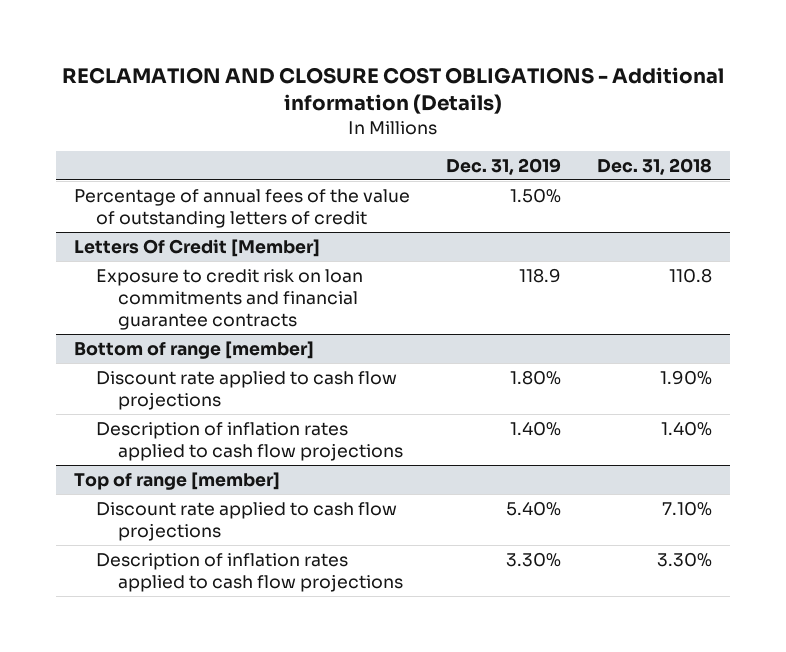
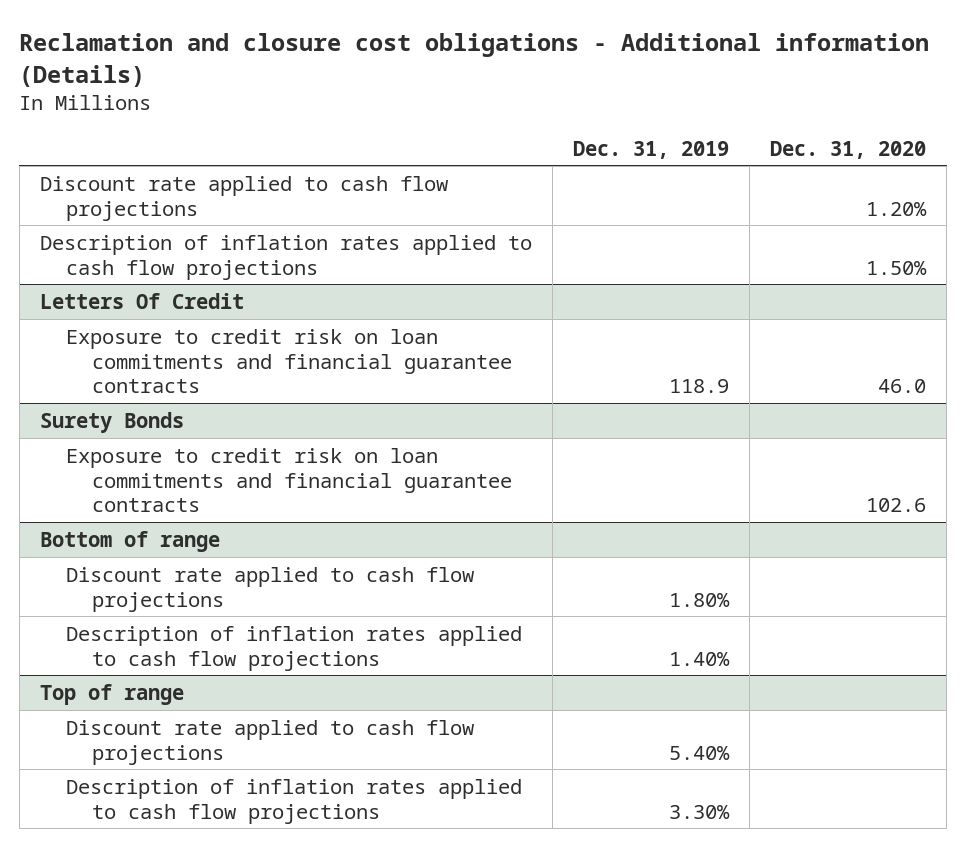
[62,67,725,115] RECLAMATION AND CLOSURE COST OBLIGATIONS - Additional information (Details) -> [19,33,930,87] Reclamation and closure cost obligations - Additional information (Details)
[597,157,713,175] Dec. 31, 2018 -> none
none -> [770,140,927,159] Dec. 31, 2020
[74,188,411,229] Percentage of annual fees of the value of outstanding letters of credit -> none
none -> [39,175,448,221] Discount rate applied to cash flow projections
none -> [39,234,532,280] Description of inflation rates applied to cash flow projections
[74,238,321,257] Letters Of Credit [Member] -> [39,292,244,309] Letters Of Credit
none -> [39,411,184,433] Surety Bonds
none -> [65,447,512,513] Exposure to credit risk on loan commitments and financial guarantee contracts
[74,340,315,359] Bottom of range [member] -> [39,530,220,552] Bottom of range
[74,471,281,490] Top of range [member] -> [39,683,184,705] Top of range

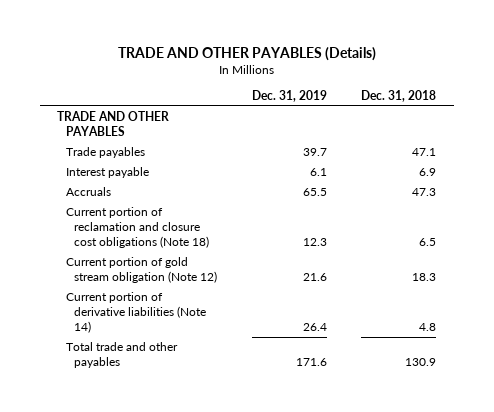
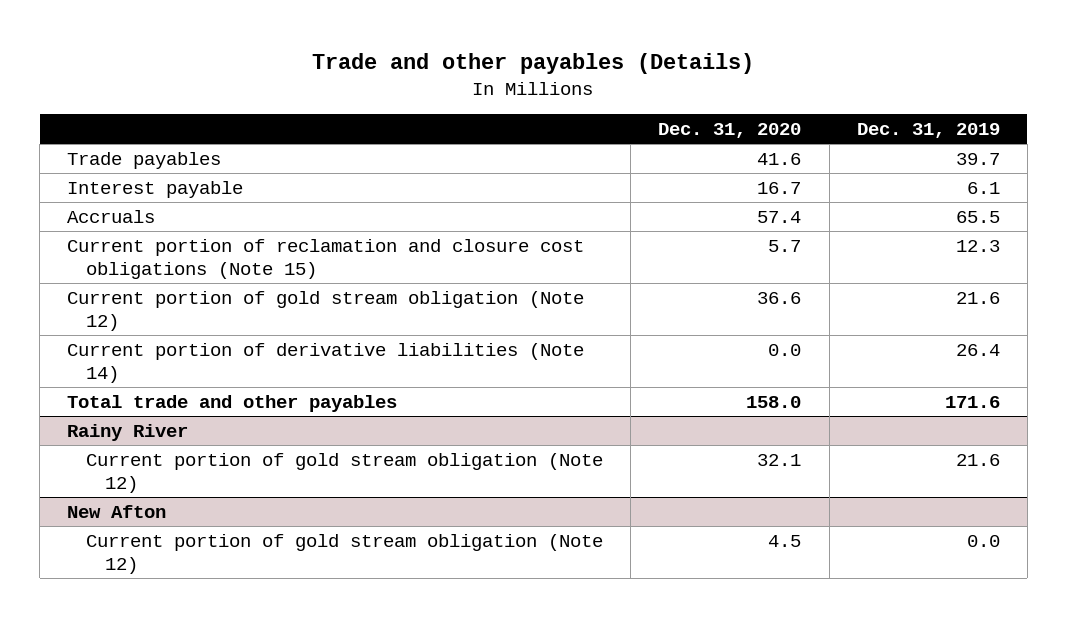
[117,47,376,62] TRADE AND OTHER PAYABLES (Details) -> [312,53,755,75] Trade and other payables (Details)
[361,89,437,102] Dec. 31, 2018 -> none
none -> [658,122,802,138] Dec. 31, 2020
[57,111,170,137] TRADE AND OTHER PAYABLES -> none
[65,207,210,249] Current portion of reclamation and closure cost obligations (Note 18) -> [67,238,585,280] Current portion of reclamation and closure cost obligations (Note 15)
none -> [67,423,189,441] Rainy River
none -> [86,452,604,494] Current portion of gold stream obligation (Note 12)
none -> [67,504,167,518] New Afton
none -> [86,533,604,575] Current portion of gold stream obligation (Note 12)

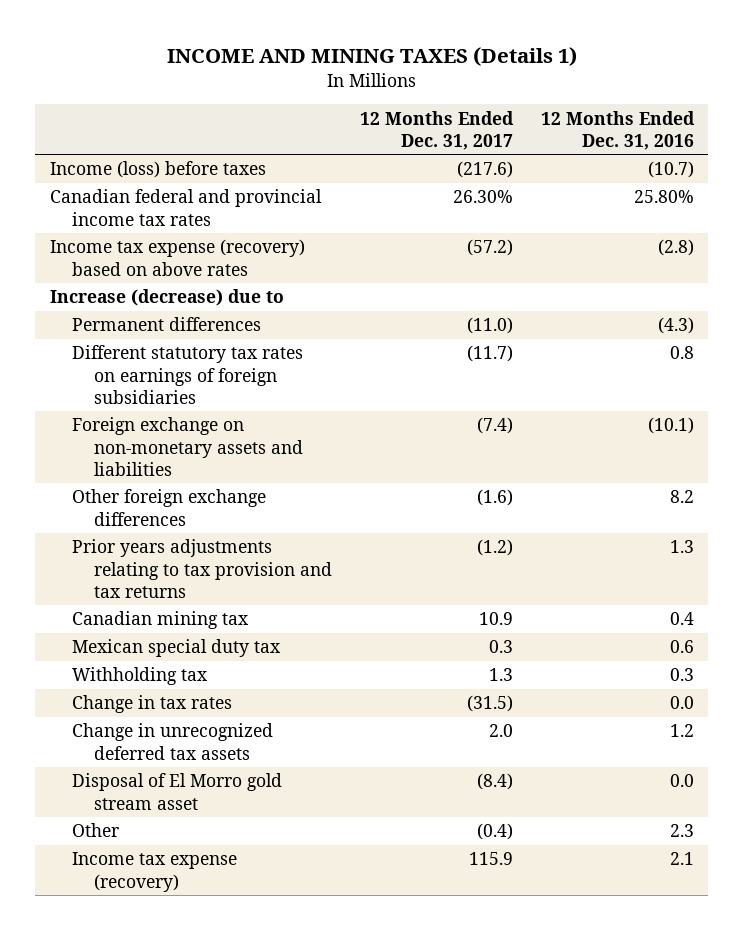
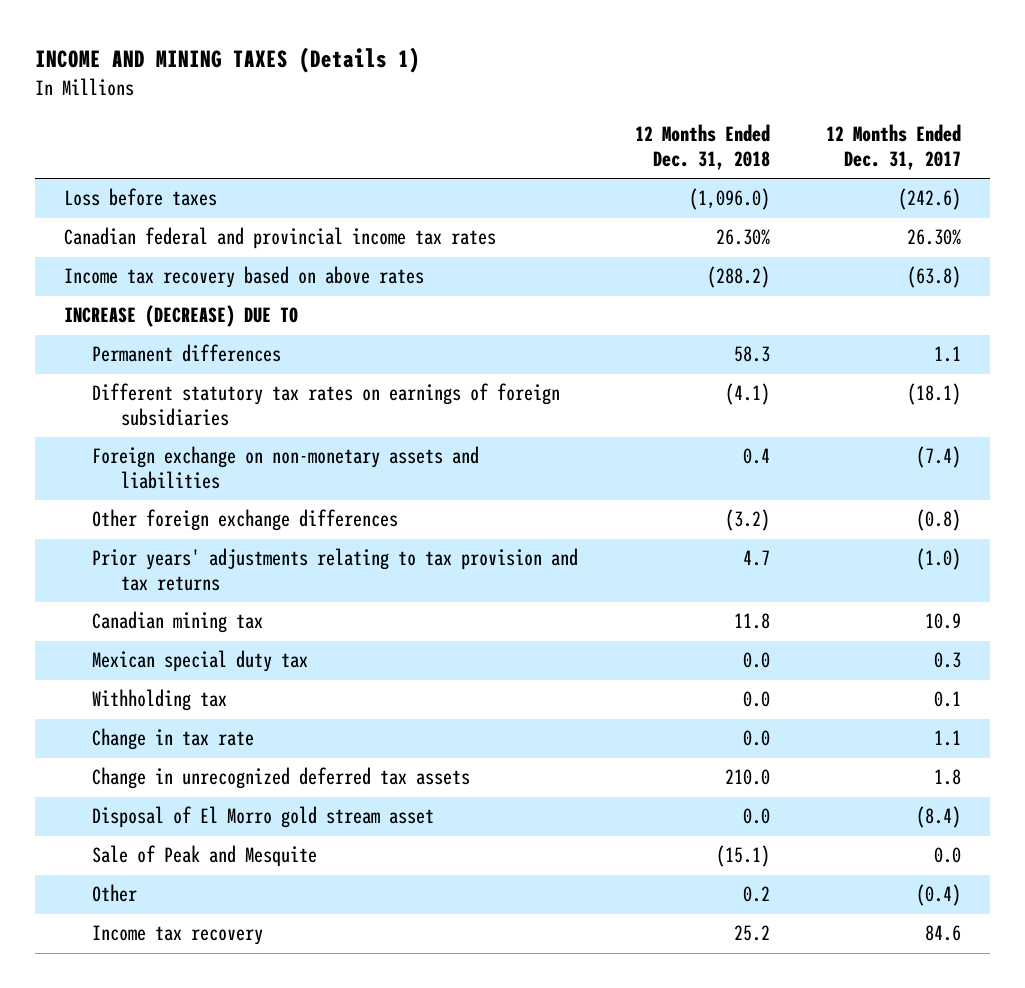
[541,110,696,150] 12 Months Ended Dec. 31, 2016 -> none
none -> [634,124,770,171] 12 Months Ended Dec. 31, 2018
[49,161,266,179] Income (loss) before taxes -> [63,188,217,207] Loss before taxes
[457,161,514,179] (217.6) -> [898,188,962,211] (242.6)
[49,239,305,276] Income tax expense (recovery) based on above rates -> [63,266,424,289] Income tax recovery based on above rates
[467,239,514,257] (57.2) -> [907,266,962,289] (63.8)
[49,289,284,307] Increase (decrease) due to -> [63,305,298,328] INCREASE (DECREASE) DUE TO
[467,317,514,335] (11.0) -> [934,346,962,363] 1.1
[467,345,514,363] (11.7) -> [907,383,962,406] (18.1)
[477,489,514,507] (1.6) -> [916,509,962,532] (0.8)
[71,539,332,598] Prior years adjustments relating to tax provision and tax returns -> [92,548,579,592] Prior years' adjustments relating to tax provision and tax returns
[477,539,514,557] (1.2) -> [916,548,962,571] (1.0)
[489,668,514,682] 1.3 -> [934,691,962,708] 0.1
[71,695,232,714] Change in tax rates -> [92,728,255,751] Change in tax rate
[467,695,514,713] (31.5) -> [934,730,962,747] 1.1
[489,724,514,738] 2.0 -> [934,769,962,786] 1.8
none -> [92,845,318,868] Sale of Peak and Mesquite
[71,852,237,892] Income tax expense (recovery) -> [92,925,264,946] Income tax recovery
[469,852,514,866] 115.9 -> [925,925,962,942] 84.6

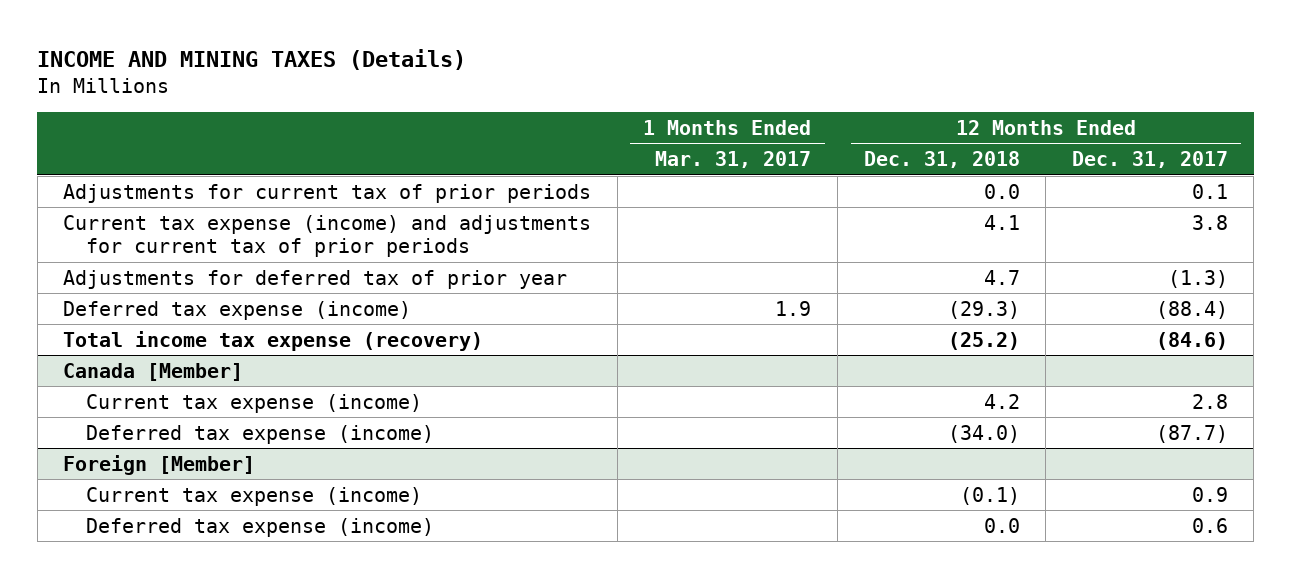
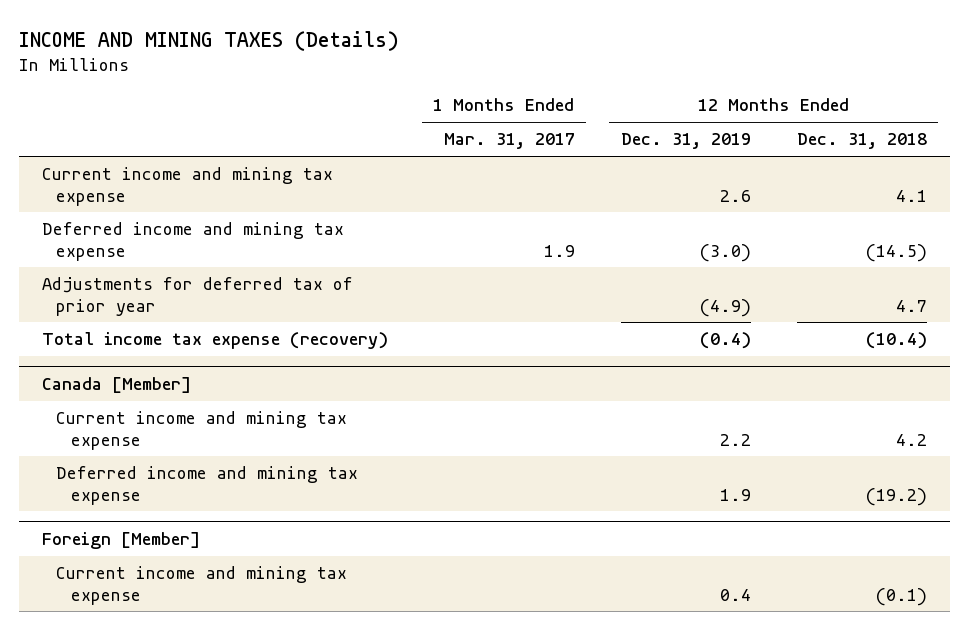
[1071,151,1228,169] Dec. 31, 2017 -> none
none -> [620,133,751,150] Dec. 31, 2019
[63,183,592,203] Adjustments for current tax of prior periods -> none
[63,214,592,258] Current tax expense (income) and adjustments for current tax of prior periods -> none
none -> [41,167,333,206] Current income and mining tax expense
none -> [41,222,344,261] Deferred income and mining tax expense
[63,300,412,320] Deferred tax expense (income) -> none
[947,331,1020,350] (25.2) -> [865,332,927,350] (10.4)
[85,393,422,413] Current tax expense (income) -> [56,411,348,450] Current income and mining tax expense
[85,424,434,444] Deferred tax expense (income) -> [56,466,359,505] Deferred income and mining tax expense
[947,424,1020,443] (34.0) -> [865,487,927,506] (19.2)
[85,517,434,537] Deferred tax expense (income) -> none
[85,486,422,506] Current tax expense (income) -> [56,566,348,605] Current income and mining tax expense

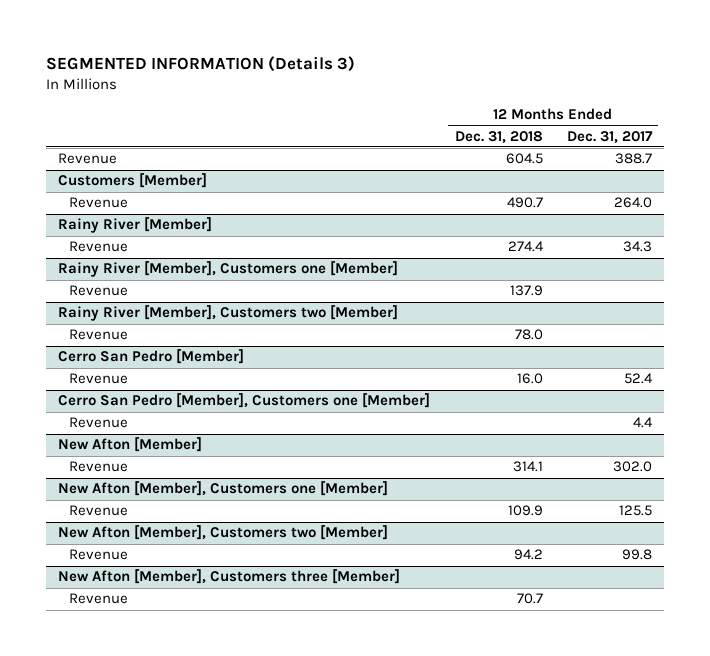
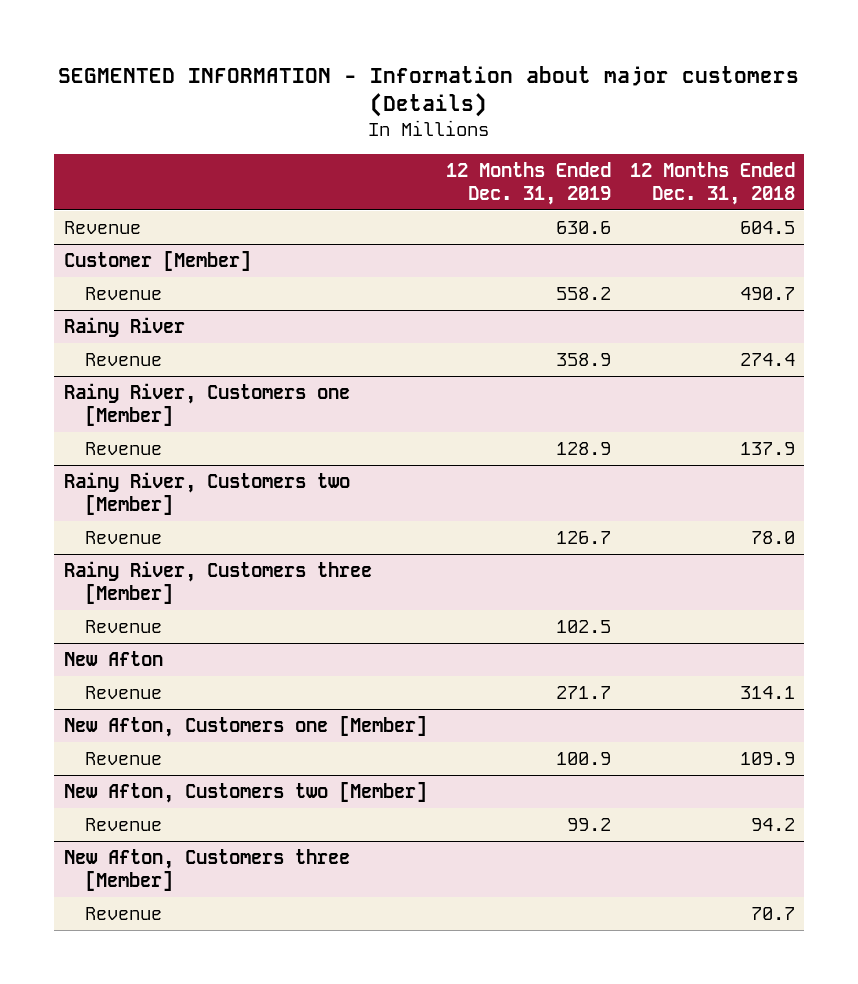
[45,55,355,72] SEGMENTED INFORMATION (Details 3) -> [58,65,800,117] SEGMENTED INFORMATION - Information about major customers (Details)
[567,130,654,144] Dec. 31, 2017 -> none
none -> [445,161,611,205] 12 Months Ended Dec. 31, 2019
[58,173,208,189] Customers [Member] -> [63,250,251,271] Customer [Member]
[58,217,213,234] Rainy River [Member] -> [63,316,185,337] Rainy River
[58,261,399,278] Rainy River [Member], Customers one [Member] -> [63,382,350,426] Rainy River, Customers one [Member]
[58,305,399,322] Rainy River [Member], Customers two [Member] -> [63,471,350,515] Rainy River, Customers two [Member]
[58,349,245,365] Cerro San Pedro [Member] -> none
[68,373,128,385] Revenue -> none
[58,393,431,409] Cerro San Pedro [Member], Customers one [Member] -> none
none -> [63,560,372,604] Rainy River, Customers three [Member]
[58,437,203,453] New Afton [Member] -> [63,650,163,666] New Afton
[58,481,389,497] New Afton [Member], Customers one [Member] -> [63,715,427,737] New Afton, Customers one [Member]
[58,525,389,541] New Afton [Member], Customers two [Member] -> [63,781,427,803] New Afton, Customers two [Member]
[58,569,401,585] New Afton [Member], Customers three [Member] -> [63,848,350,891] New Afton, Customers three [Member]

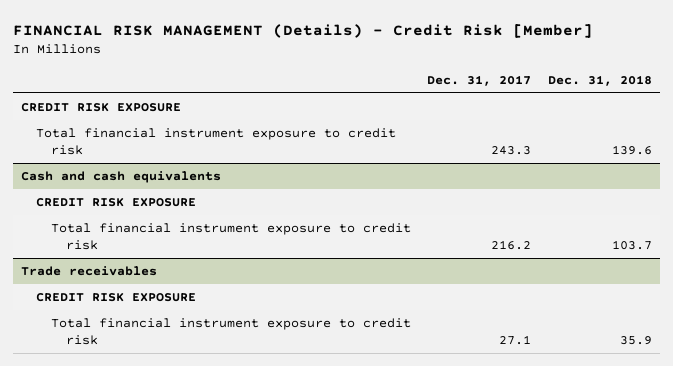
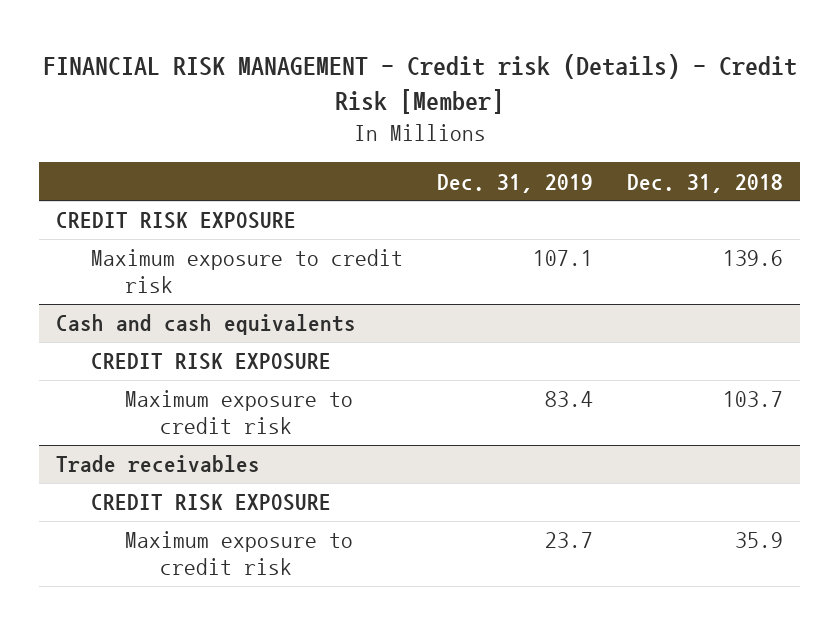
[13,23,594,38] FINANCIAL RISK MANAGEMENT (Details) - Credit Risk [Member] -> [42,54,797,115] FINANCIAL RISK MANAGEMENT - Credit risk (Details) - Credit Risk [Member]
[427,74,532,86] Dec. 31, 2017 -> none
none -> [436,173,593,193] Dec. 31, 2019
[36,128,397,156] Total financial instrument exposure to credit risk -> [90,249,403,293] Maximum exposure to credit risk
[51,223,412,251] Total financial instrument exposure to credit risk -> [125,390,354,434] Maximum exposure to credit risk
[51,318,412,346] Total financial instrument exposure to credit risk -> [125,531,354,575] Maximum exposure to credit risk

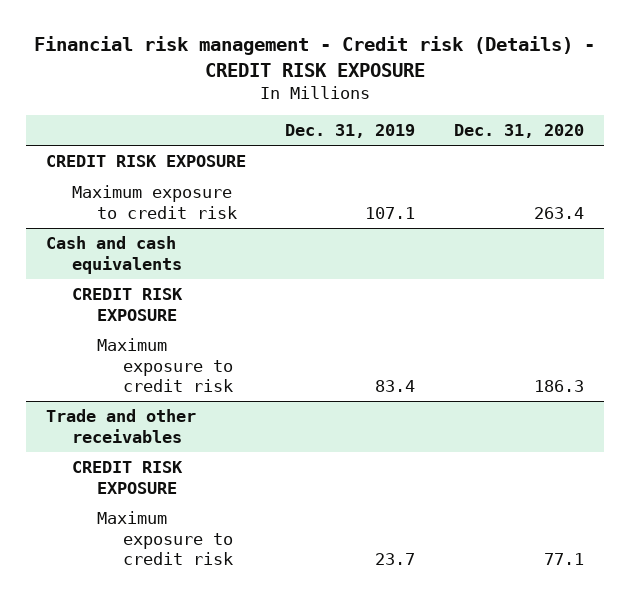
[42,54,797,115] FINANCIAL RISK MANAGEMENT - Credit risk (Details) - Credit Risk [Member] -> [34,36,596,77] Financial risk management - Credit risk (Details) - CREDIT RISK EXPOSURE
[626,173,783,193] Dec. 31, 2018 -> none
none -> [454,124,585,139] Dec. 31, 2020
[56,455,261,474] Trade receivables -> [45,409,196,443] Trade and other receivables

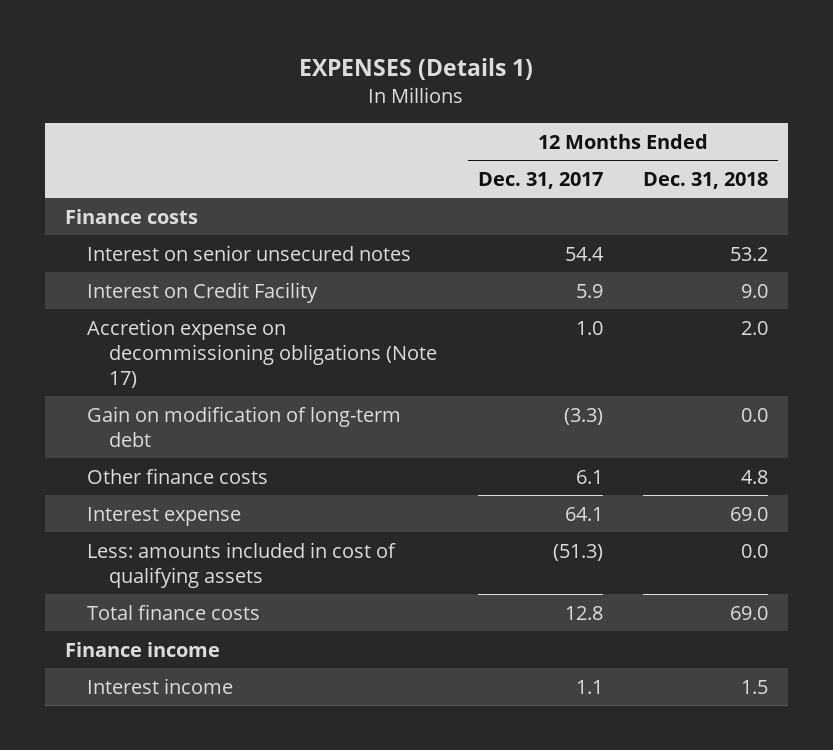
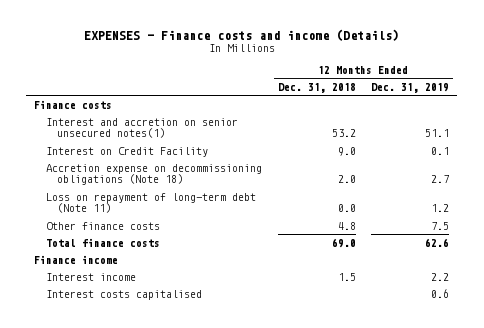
[299,58,534,81] EXPENSES (Details 1) -> [83,29,399,42] EXPENSES - Finance costs and income (Details)
[477,171,603,189] Dec. 31, 2017 -> none
none -> [371,82,450,93] Dec. 31, 2019
[87,244,412,261] Interest on senior unsecured notes -> [45,117,238,139] Interest and accretion on senior unsecured notes(1)
[87,318,438,388] Accretion expense on decommissioning obligations (Note 17) -> [45,163,262,186] Accretion expense on decommissioning obligations (Note 18)
[87,405,402,447] Gain on modification of long-term debt -> [45,192,256,214] Loss on repayment of long-term debt (Note 11)
[87,506,242,526] Interest expense -> none
[87,541,397,588] Less: amounts included in cost of qualifying assets -> none
none -> [45,289,202,300] Interest costs capitalised

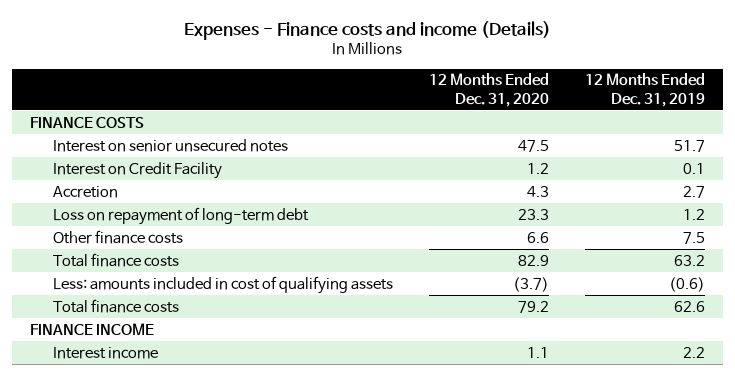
[83,29,399,42] EXPENSES - Finance costs and income (Details) -> [184,20,552,40] Expenses - Finance costs and income (Details)
[277,82,356,93] Dec. 31, 2018 -> none
none -> [428,73,549,107] 12 Months Ended Dec. 31, 2020
[34,99,113,109] Finance costs -> [29,116,144,128] FINANCE COSTS
[45,117,238,139] Interest and accretion on senior unsecured notes(1) -> [52,138,288,152] Interest on senior unsecured notes
[425,129,450,138] 51.1 -> [673,139,705,152] 51.7
[45,163,262,186] Accretion expense on decommissioning obligations (Note 18) -> [52,185,118,198] Accretion
[45,192,256,214] Loss on repayment of long-term debt (Note 11) -> [52,206,309,225] Loss on repayment of long-term debt
none -> [52,252,179,267] Total finance costs
none -> [52,275,393,294] Less: amounts included in cost of qualifying assets
[34,254,119,264] Finance income -> [29,322,154,335] FINANCE INCOME
[45,289,202,300] Interest costs capitalised -> none

